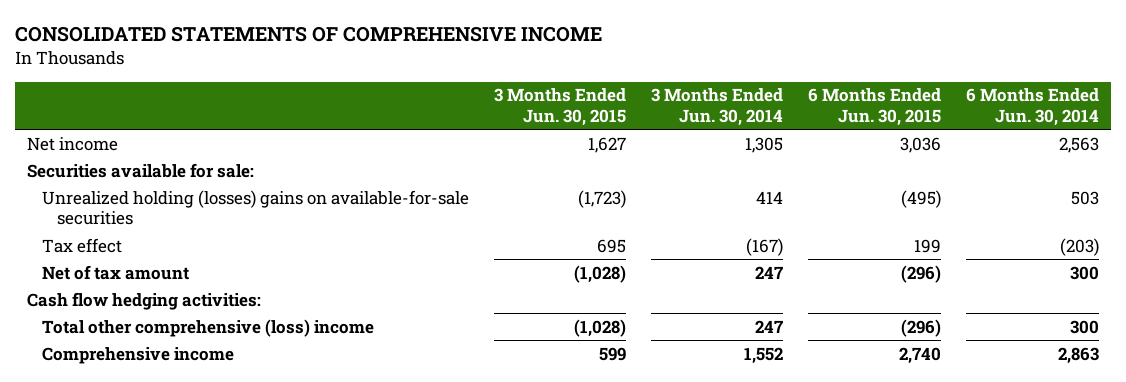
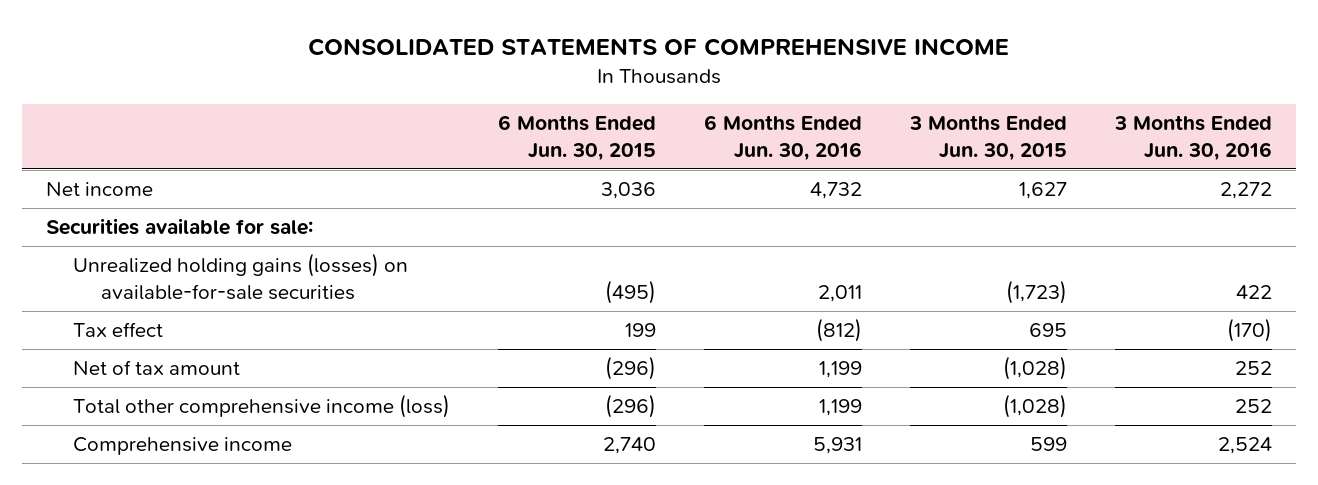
[650,88,783,126] 3 Months Ended Jun. 30, 2014 -> none
[965,88,1099,126] 6 Months Ended Jun. 30, 2014 -> none
none -> [704,115,863,161] 6 Months Ended Jun. 30, 2016
none -> [1114,115,1273,161] 3 Months Ended Jun. 30, 2016
[41,189,469,226] Unrealized holding (losses) gains on available-for-sale securities -> [73,253,409,300] Unrealized holding gains (losses) on available-for-sale securities
[27,291,262,310] Cash flow hedging activities: -> none
[41,318,374,337] Total other comprehensive (loss) income -> [73,394,451,419] Total other comprehensive income (loss)

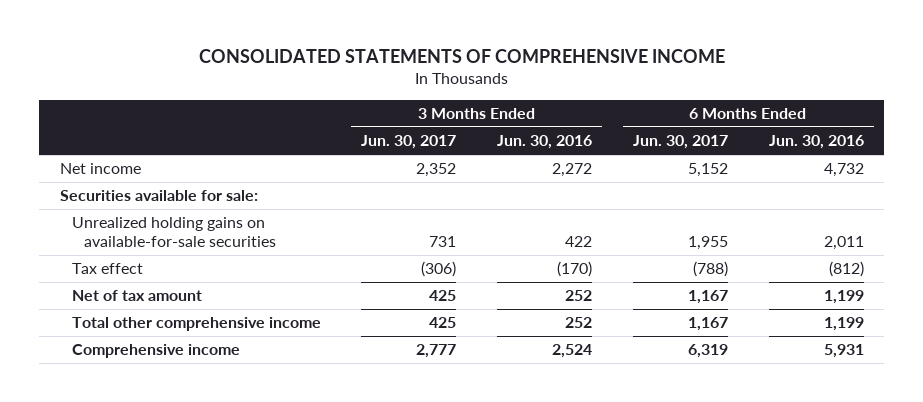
[498,115,657,161] 6 Months Ended Jun. 30, 2015 -> none
[909,115,1068,161] 3 Months Ended Jun. 30, 2015 -> none
none -> [361,135,457,150] Jun. 30, 2017
none -> [632,135,728,150] Jun. 30, 2017
[73,253,409,300] Unrealized holding gains (losses) on available-for-sale securities -> [71,217,276,247] Unrealized holding gains on available-for-sale securities
[73,394,451,419] Total other comprehensive income (loss) -> [71,317,321,332] Total other comprehensive income

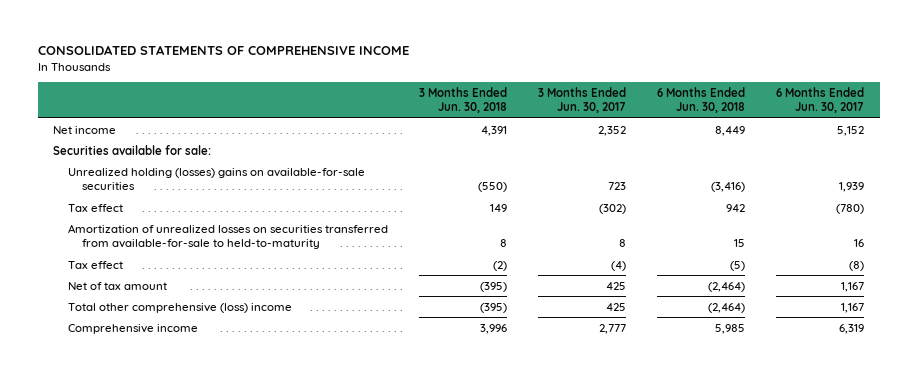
[497,135,593,150] Jun. 30, 2016 -> none
[768,135,864,150] Jun. 30, 2016 -> none
none -> [418,86,507,113] 3 Months Ended Jun. 30, 2018
none -> [657,86,746,113] 6 Months Ended Jun. 30, 2018
[71,217,276,247] Unrealized holding gains on available-for-sale securities -> [67,167,365,190] Unrealized holding (losses) gains on available-for-sale securities
[429,235,457,247] 731 -> [608,181,627,190] 723
[687,235,728,250] 1,955 -> [839,181,865,192] 1,939
[421,261,457,278] (306) -> [599,203,627,214] (302)
[692,261,728,278] (788) -> [836,203,865,214] (780)
none -> [67,223,388,249] Amortization of unrealized losses on securities transferred from available-for-sale to held-to-maturity
none -> [67,260,123,269] Tax effect
[71,317,321,332] Total other comprehensive income -> [67,302,292,313] Total other comprehensive (loss) income

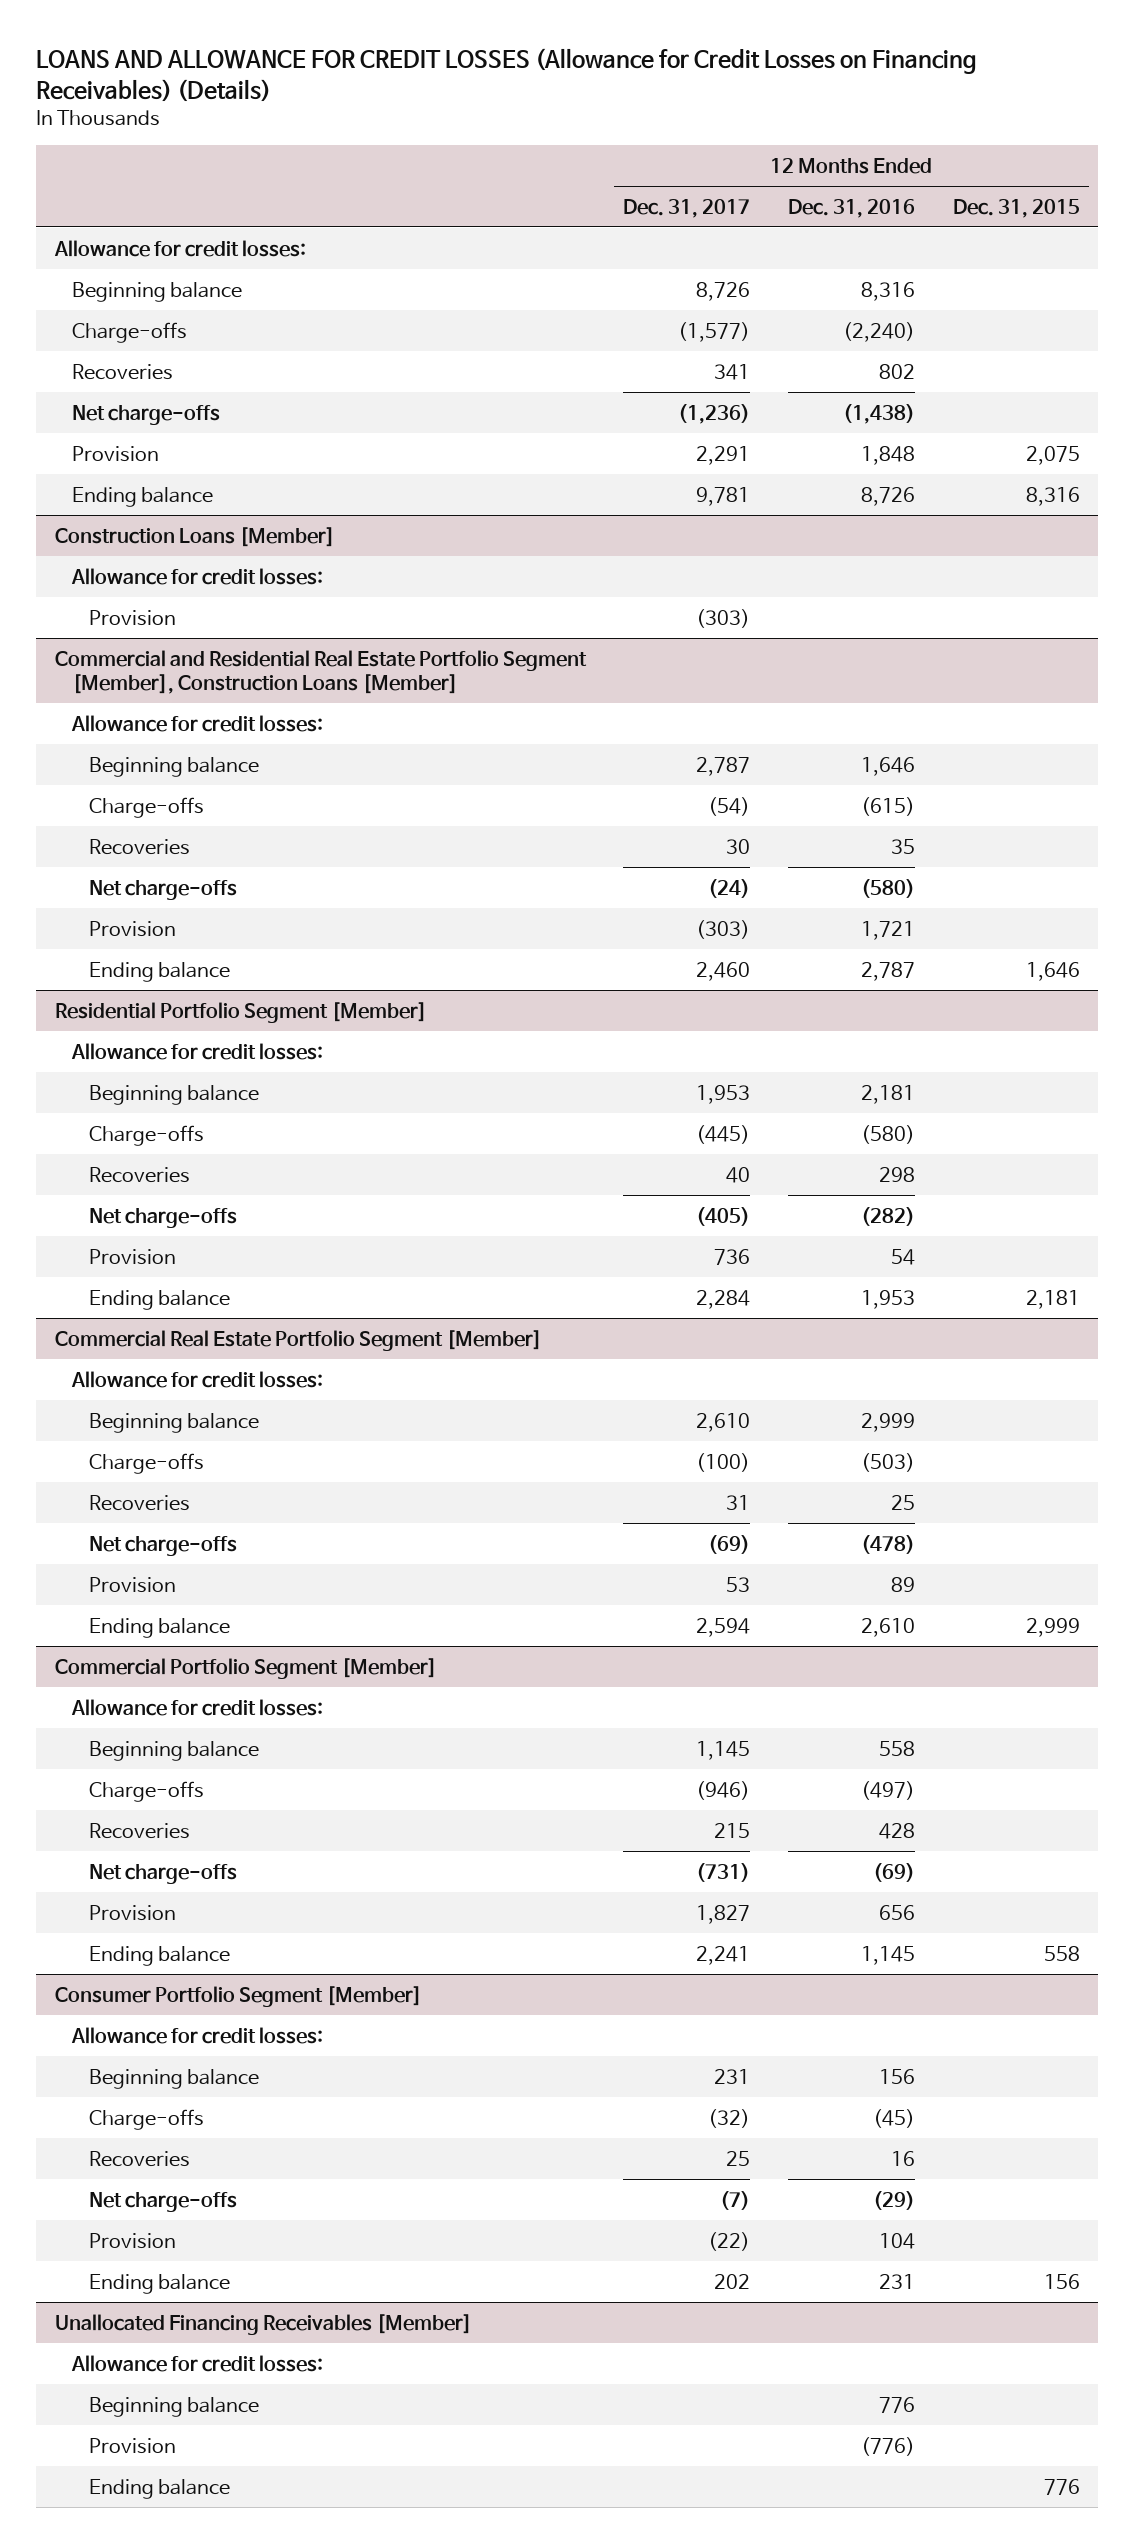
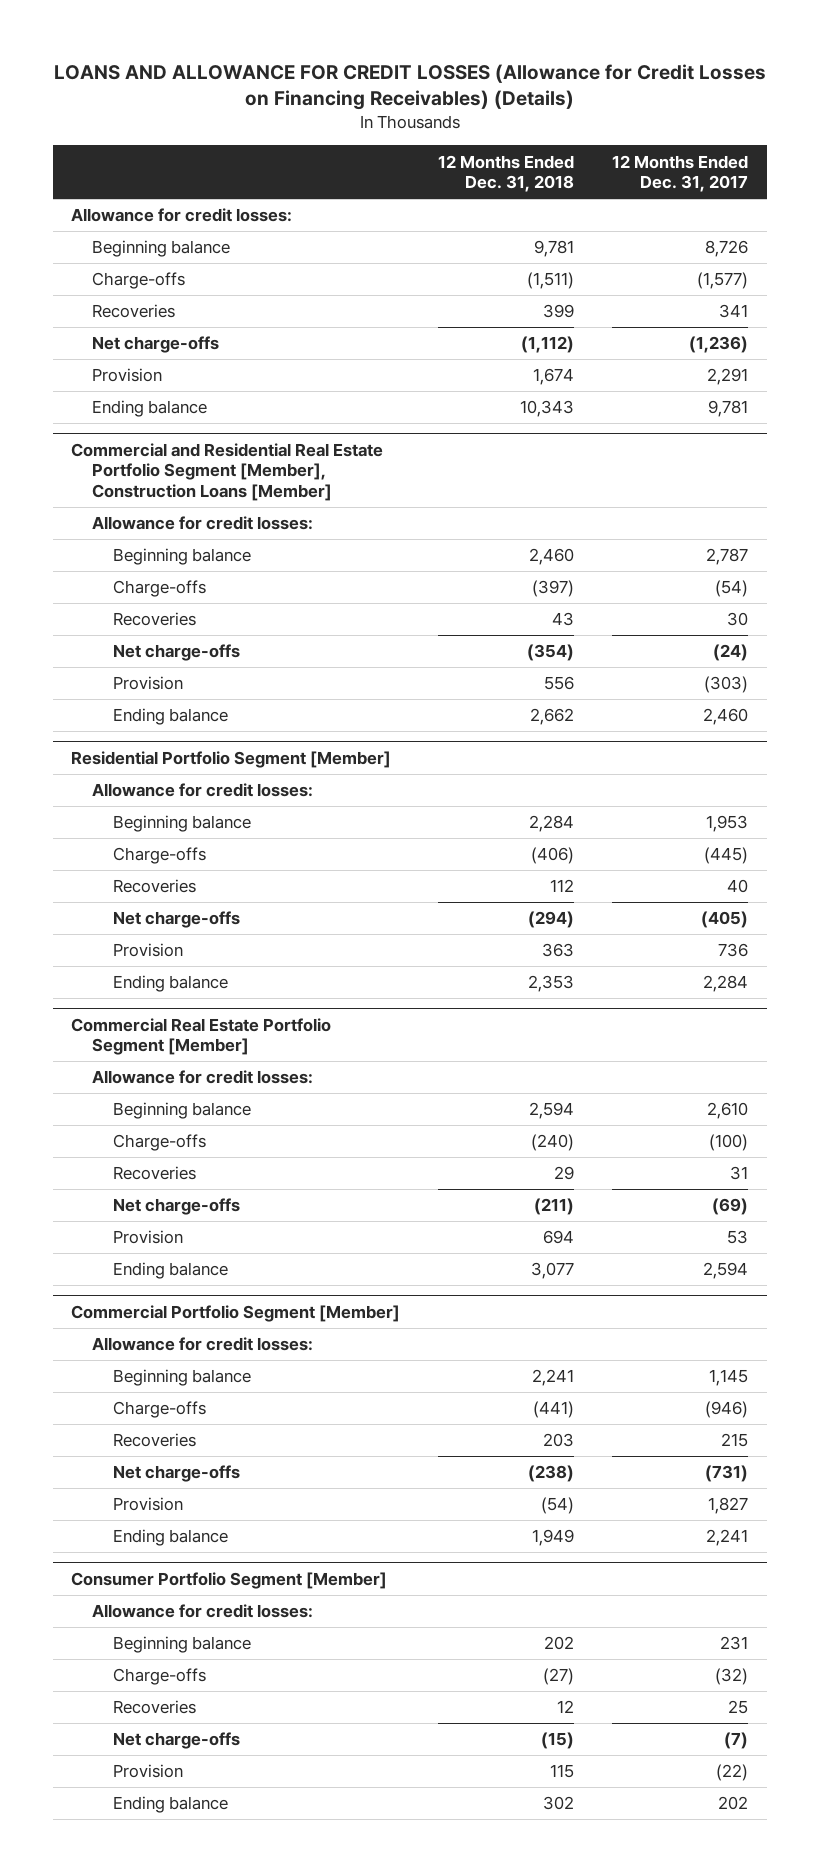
[787,198,915,218] Dec. 31, 2016 -> none
[952,198,1080,218] Dec. 31, 2015 -> none
none -> [438,154,575,193] 12 Months Ended Dec. 31, 2018
[54,526,335,547] Construction Loans [Member] -> none
[70,567,323,585] Allowance for credit losses: -> none
[88,609,176,626] Provision -> none
[54,2313,472,2335] Unallocated Financing Receivables [Member] -> none
[70,2354,323,2372] Allowance for credit losses: -> none
[88,2396,259,2417] Beginning balance -> none
[88,2437,176,2454] Provision -> none
[88,2478,230,2499] Ending balance -> none

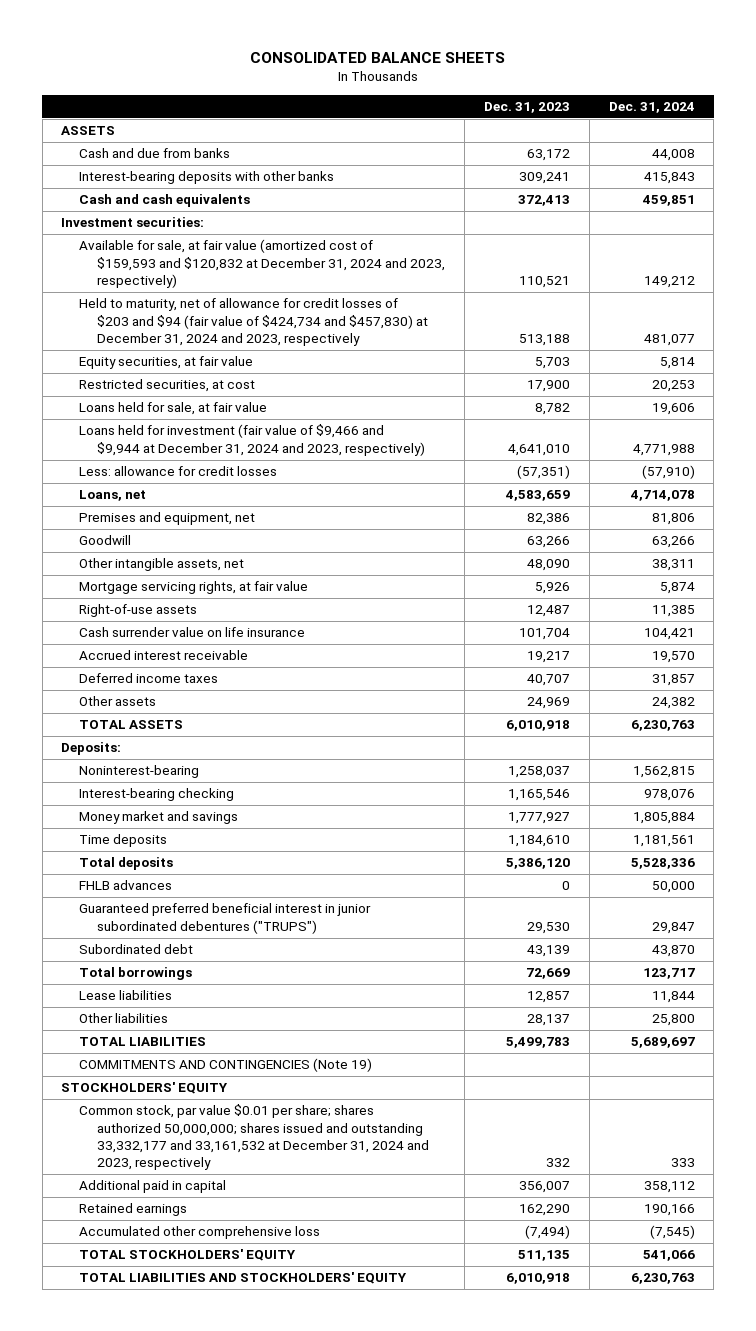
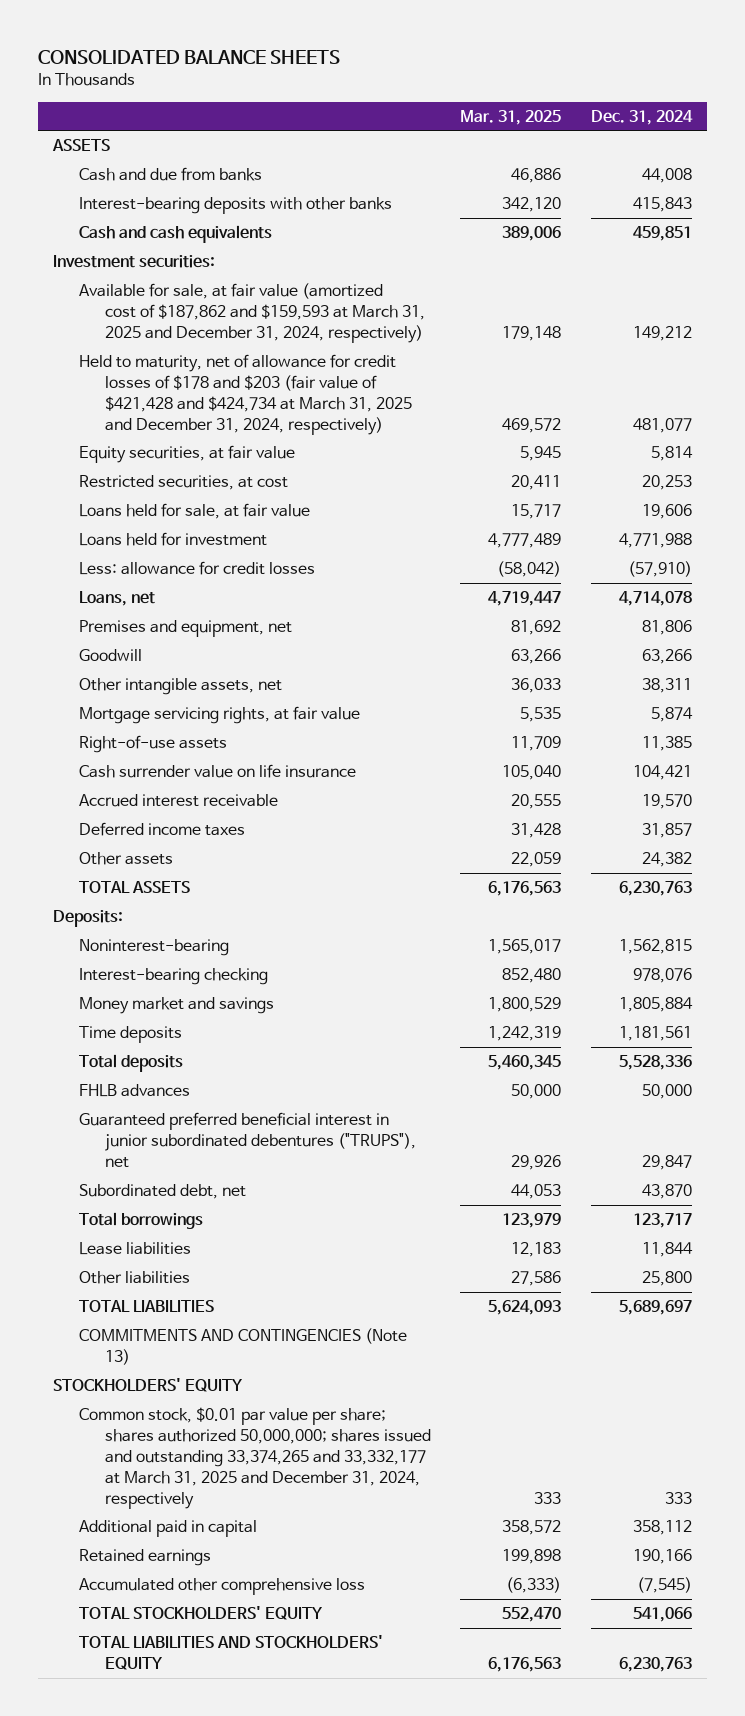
[483,101,570,113] Dec. 31, 2023 -> none
none -> [460,109,562,125] Mar. 31, 2025
[79,239,446,289] Available for sale, at fair value (amortized cost of $159,593 and $120,832 at December 31, 2024 and 2023, respectively) -> [78,283,425,343] Available for sale, at fair value (amortized cost of $187,862 and $159,593 at March 31, 2025 and December 31, 2024, respectively)
[79,298,429,347] Held to maturity, net of allowance for credit losses of $203 and $94 (fair value of $424,734 and $457,830) at December 31, 2024 and 2023, respectively -> [78,354,412,435] Held to maturity, net of allowance for credit losses of $178 and $203 (fair value of $421,428 and $424,734 at March 31, 2025 and December 31, 2024, respectively)
[79,424,426,456] Loans held for investment (fair value of $9,466 and $9,944 at December 31, 2024 and 2023, respectively) -> [78,532,267,547] Loans held for investment
[79,903,372,934] Guaranteed preferred beneficial interest in junior subordinated debentures ("TRUPS") -> [78,1112,416,1168] Guaranteed preferred beneficial interest in junior subordinated debentures ("TRUPS"), net
[79,944,194,955] Subordinated debt -> [78,1184,246,1200] Subordinated debt, net
[79,1058,373,1073] COMMITMENTS AND CONTINGENCIES (Note 19) -> [78,1328,407,1366] COMMITMENTS AND CONTINGENCIES (Note 13)
[79,1104,430,1171] Common stock, par value $0.01 per share; shares authorized 50,000,000; shares issued and outstanding 33,332,177 and 33,161,532 at December 31, 2024 and 2023, respectively -> [78,1407,431,1509] Common stock, $0.01 par value per share; shares authorized 50,000,000; shares issued and outstanding 33,374,265 and 33,332,177 at March 31, 2025 and December 31, 2024, respectively

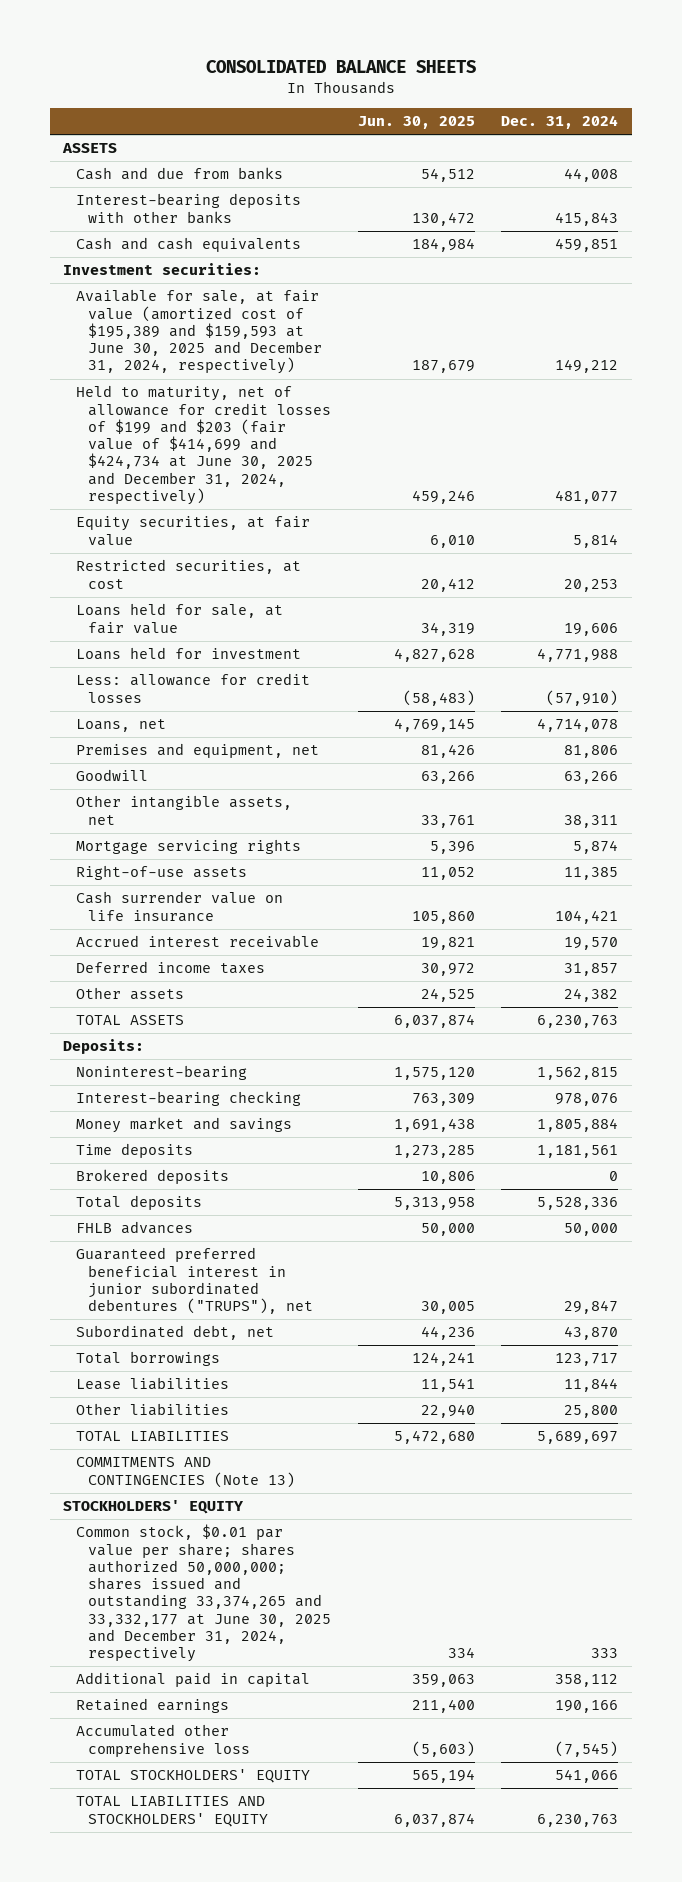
[460,109,562,125] Mar. 31, 2025 -> none
none -> [357,115,475,129] Jun. 30, 2025
[78,283,425,343] Available for sale, at fair value (amortized cost of $187,862 and $159,593 at March 31, 2025 and December 31, 2024, respectively) -> [75,289,323,375] Available for sale, at fair value (amortized cost of $195,389 and $159,593 at June 30, 2025 and December 31, 2024, respectively)
[78,354,412,435] Held to maturity, net of allowance for credit losses of $178 and $203 (fair value of $421,428 and $424,734 at March 31, 2025 and December 31, 2024, respectively) -> [75,385,332,505] Held to maturity, net of allowance for credit losses of $199 and $203 (fair value of $414,699 and $424,734 at June 30, 2025 and December 31, 2024, respectively)
[78,706,360,725] Mortgage servicing rights, at fair value -> [75,839,301,855] Mortgage servicing rights
none -> [75,1169,229,1185] Brokered deposits
[78,1407,431,1509] Common stock, $0.01 par value per share; shares authorized 50,000,000; shares issued and outstanding 33,374,265 and 33,332,177 at March 31, 2025 and December 31, 2024, respectively -> [75,1524,332,1663] Common stock, $0.01 par value per share; shares authorized 50,000,000; shares issued and outstanding 33,374,265 and 33,332,177 at June 30, 2025 and December 31, 2024, respectively

